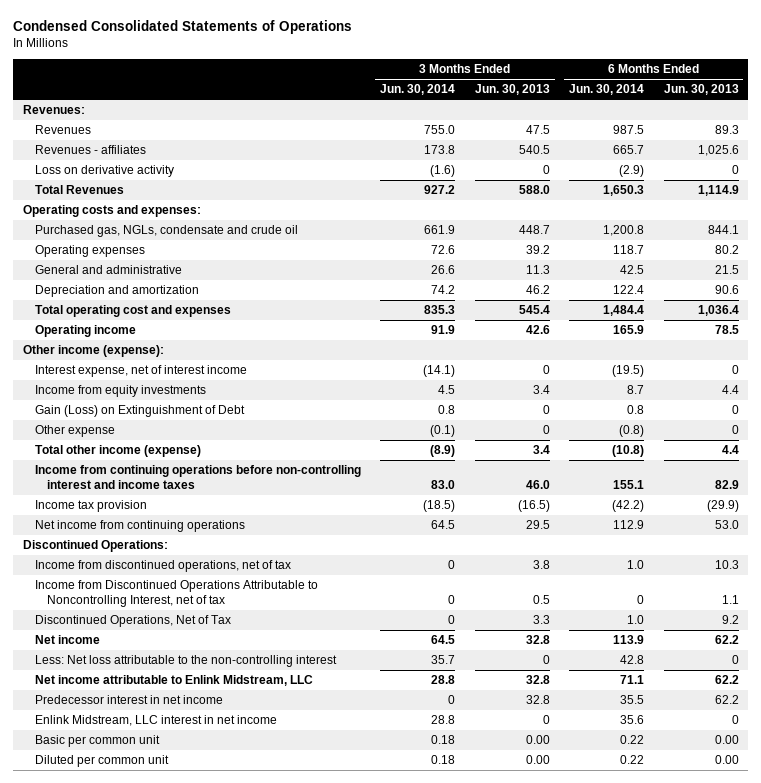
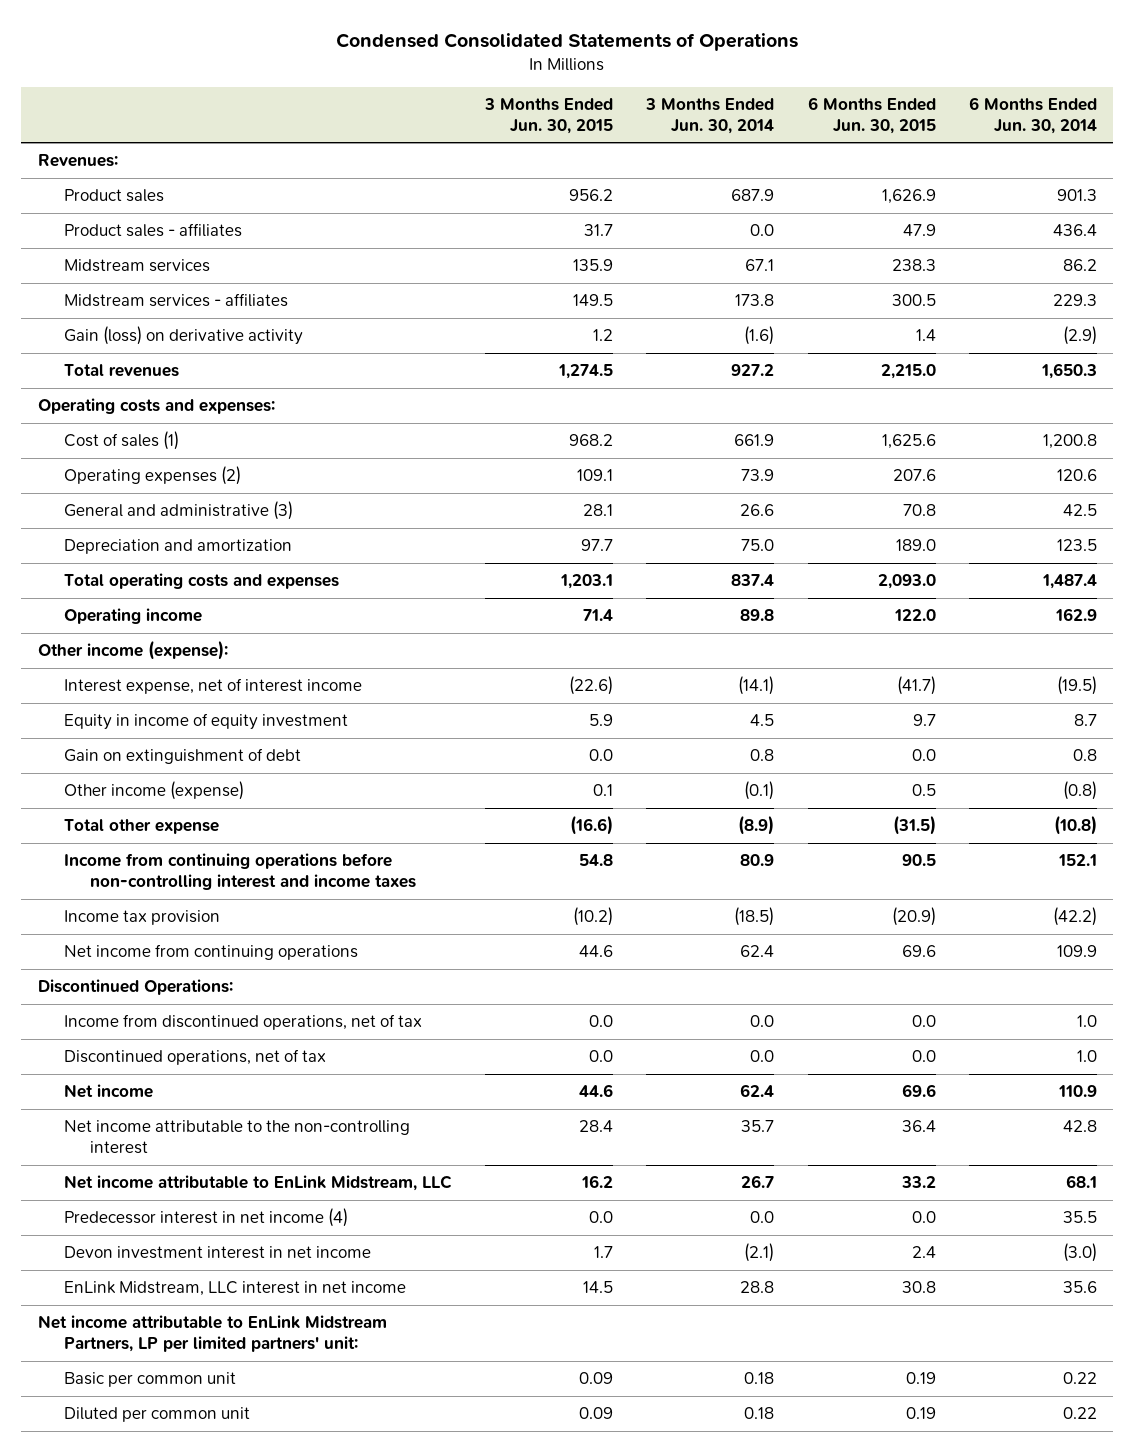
[474,84,550,96] Jun. 30, 2013 -> none
[663,84,739,96] Jun. 30, 2013 -> none
none -> [484,97,614,134] 3 Months Ended Jun. 30, 2015
none -> [807,96,936,134] 6 Months Ended Jun. 30, 2015
[34,125,91,135] Revenues -> none
[34,145,146,155] Revenues - affiliates -> none
none -> [63,189,164,203] Product sales
none -> [63,223,242,238] Product sales - affiliates
none -> [63,259,210,273] Midstream services
none -> [63,293,288,308] Midstream services - affiliates
[34,165,174,178] Loss on derivative activity -> [63,326,303,346] Gain (loss) on derivative activity
[34,185,124,195] Total Revenues -> [63,364,179,378] Total revenues
[34,225,298,238] Purchased gas, NGLs, condensate and crude oil -> [63,431,179,451] Cost of sales (1)
[34,245,145,258] Operating expenses -> [63,466,241,486] Operating expenses (2)
[431,245,456,255] 72.6 -> [741,469,775,482] 73.9
[613,245,645,255] 118.7 -> [1056,469,1097,482] 120.6
[34,265,182,275] General and administrative -> [63,501,293,521] General and administrative (3)
[431,285,456,295] 74.2 -> [741,539,775,552] 75.0
[613,285,645,295] 122.4 -> [1056,539,1097,552] 123.5
[34,305,231,318] Total operating cost and expenses -> [63,573,339,590] Total operating costs and expenses
[424,305,456,315] 835.3 -> [731,574,775,587] 837.4
[603,305,645,317] 1,484.4 -> [1041,574,1097,590] 1,487.4
[431,325,456,335] 91.9 -> [740,609,775,622] 89.8
[613,325,645,335] 165.9 -> [1054,608,1097,622] 162.9
[34,385,206,398] Income from equity investments -> [63,713,348,731] Equity in income of equity investment
[34,405,245,418] Gain (Loss) on Extinguishment of Debt -> [63,748,301,765] Gain on extinguishment of debt
[34,425,115,438] Other expense -> [63,781,244,801] Other income (expense)
[34,445,201,458] Total other income (expense) -> [63,819,219,835] Total other expense
[431,480,456,490] 83.0 -> [740,854,775,867] 80.9
[613,480,645,490] 155.1 -> [1057,854,1097,867] 152.1
[431,520,456,530] 64.5 -> [740,945,775,958] 62.4
[613,520,645,530] 112.9 -> [1056,945,1097,958] 109.9
[34,580,318,608] Income from Discontinued Operations Attributable to Noncontrolling Interest, net of tax -> none
[448,560,456,570] 0 -> [750,1015,775,1028] 0.0
[34,615,231,628] Discontinued Operations, Net of Tax -> [63,1049,326,1066] Discontinued operations, net of tax
[448,615,456,625] 0 -> [750,1050,775,1063] 0.0
[431,635,456,645] 64.5 -> [740,1084,775,1098] 62.4
[613,635,645,645] 113.9 -> [1057,1085,1097,1098] 110.9
[34,655,337,668] Less: Net loss attributable to the non-controlling interest -> [63,1120,410,1155] Net income attributable to the non-controlling interest
[34,675,313,687] Net income attributable to Enlink Midstream, LLC -> [63,1175,452,1192] Net income attributable to EnLink Midstream, LLC
[431,675,456,685] 28.8 -> [741,1175,775,1189] 26.7
[620,675,645,685] 71.1 -> [1065,1175,1097,1189] 68.1
[34,695,223,705] Predecessor interest in net income -> [63,1208,348,1228] Predecessor interest in net income (4)
[448,695,456,705] 0 -> [750,1211,775,1224] 0.0
none -> [63,1246,371,1260] Devon investment interest in net income
[34,715,277,727] Enlink Midstream, LLC interest in net income -> [63,1281,406,1297] EnLink Midstream, LLC interest in net income
none -> [37,1315,387,1353] Net income attributable to EnLink Midstream Partners, LP per limited partners' unit:

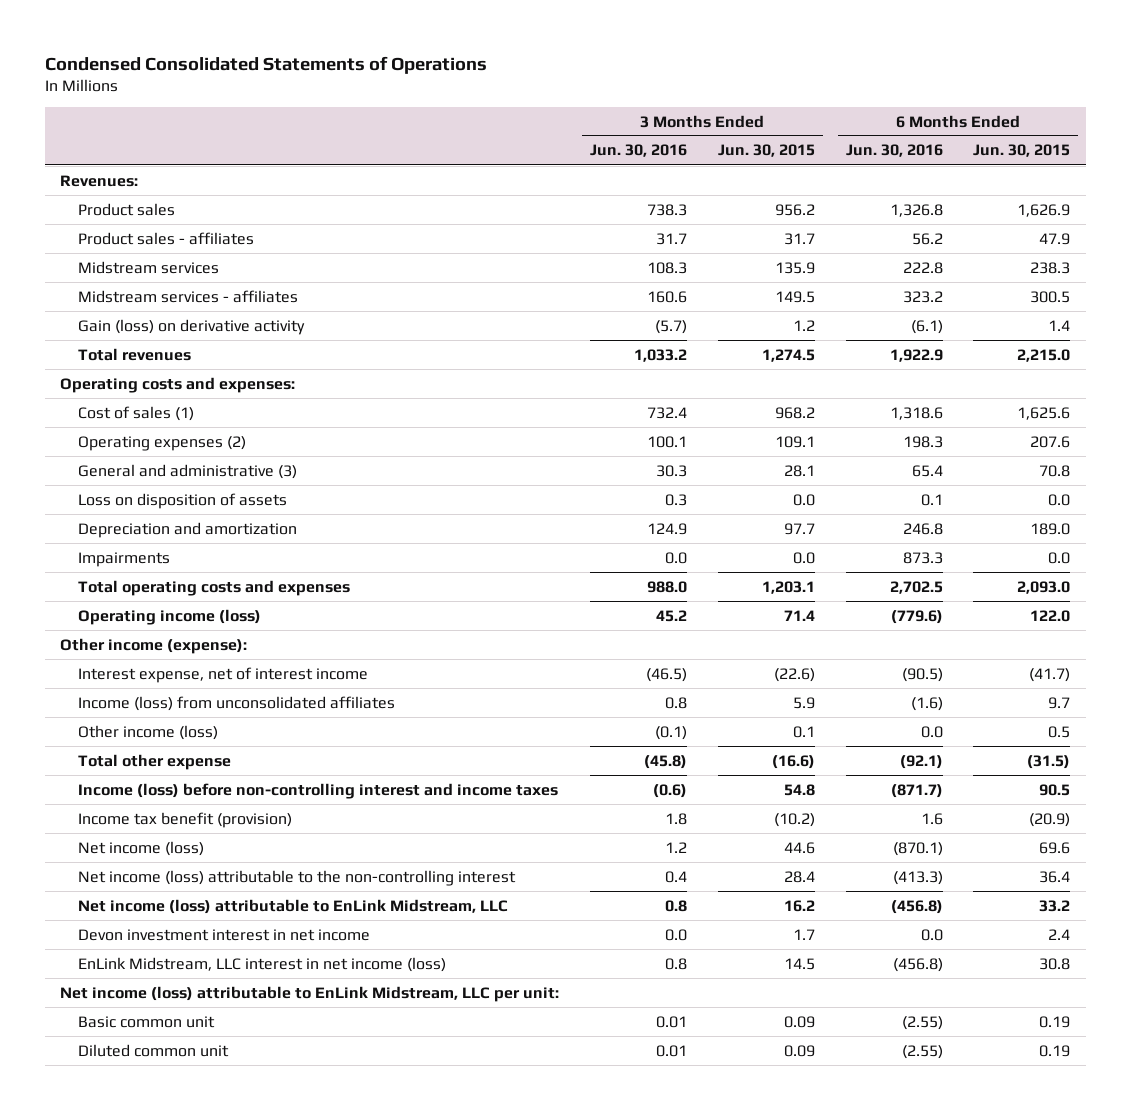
[645,97,775,134] 3 Months Ended Jun. 30, 2014 -> none
[968,96,1097,134] 6 Months Ended Jun. 30, 2014 -> none
none -> [590,144,688,158] Jun. 30, 2016
none -> [845,144,943,158] Jun. 30, 2016
none -> [78,492,288,509] Loss on disposition of assets
none -> [78,551,171,567] Impairments
[63,608,202,625] Operating income -> [78,608,262,625] Operating income (loss)
[63,748,301,765] Gain on extinguishment of debt -> none
[63,713,348,731] Equity in income of equity investment -> [78,695,396,711] Income (loss) from unconsolidated affiliates
[63,781,244,801] Other income (expense) -> [78,724,219,740] Other income (loss)
[63,944,358,961] Net income from continuing operations -> none
[37,979,233,996] Discontinued Operations: -> none
[63,1014,422,1031] Income from discontinued operations, net of tax -> none
[63,1049,326,1066] Discontinued operations, net of tax -> none
[63,1208,348,1228] Predecessor interest in net income (4) -> none
[63,853,417,891] Income from continuing operations before non-controlling interest and income taxes -> [78,782,559,799] Income (loss) before non-controlling interest and income taxes
[63,910,220,926] Income tax provision -> [78,811,293,828] Income tax benefit (provision)
[63,1084,153,1099] Net income -> [78,840,205,856] Net income (loss)
[63,1120,410,1155] Net income attributable to the non-controlling interest -> [78,869,517,886] Net income (loss) attributable to the non-controlling interest
[63,1175,452,1192] Net income attributable to EnLink Midstream, LLC -> [78,898,509,914] Net income (loss) attributable to EnLink Midstream, LLC
[63,1281,406,1297] EnLink Midstream, LLC interest in net income -> [78,956,447,972] EnLink Midstream, LLC interest in net income (loss)
[37,1315,387,1353] Net income attributable to EnLink Midstream Partners, LP per limited partners' unit: -> [60,985,560,1002] Net income (loss) attributable to EnLink Midstream, LLC per unit:
[63,1372,236,1388] Basic per common unit -> [78,1015,216,1028] Basic common unit
[63,1407,250,1423] Diluted per common unit -> [78,1043,230,1057] Diluted common unit

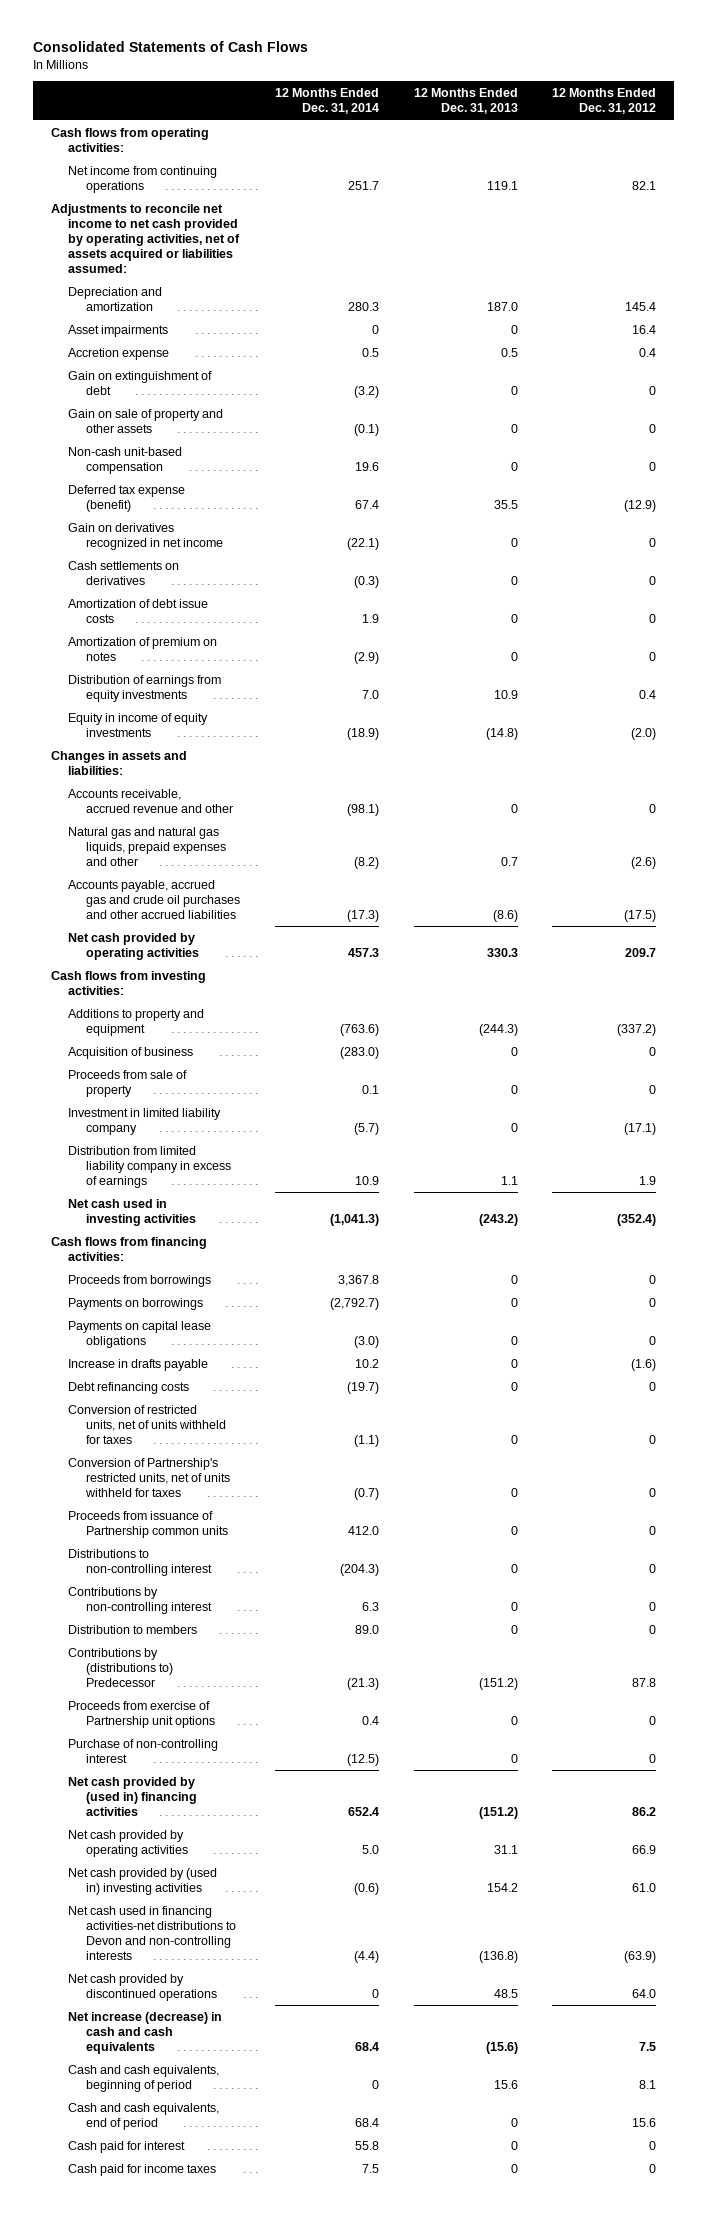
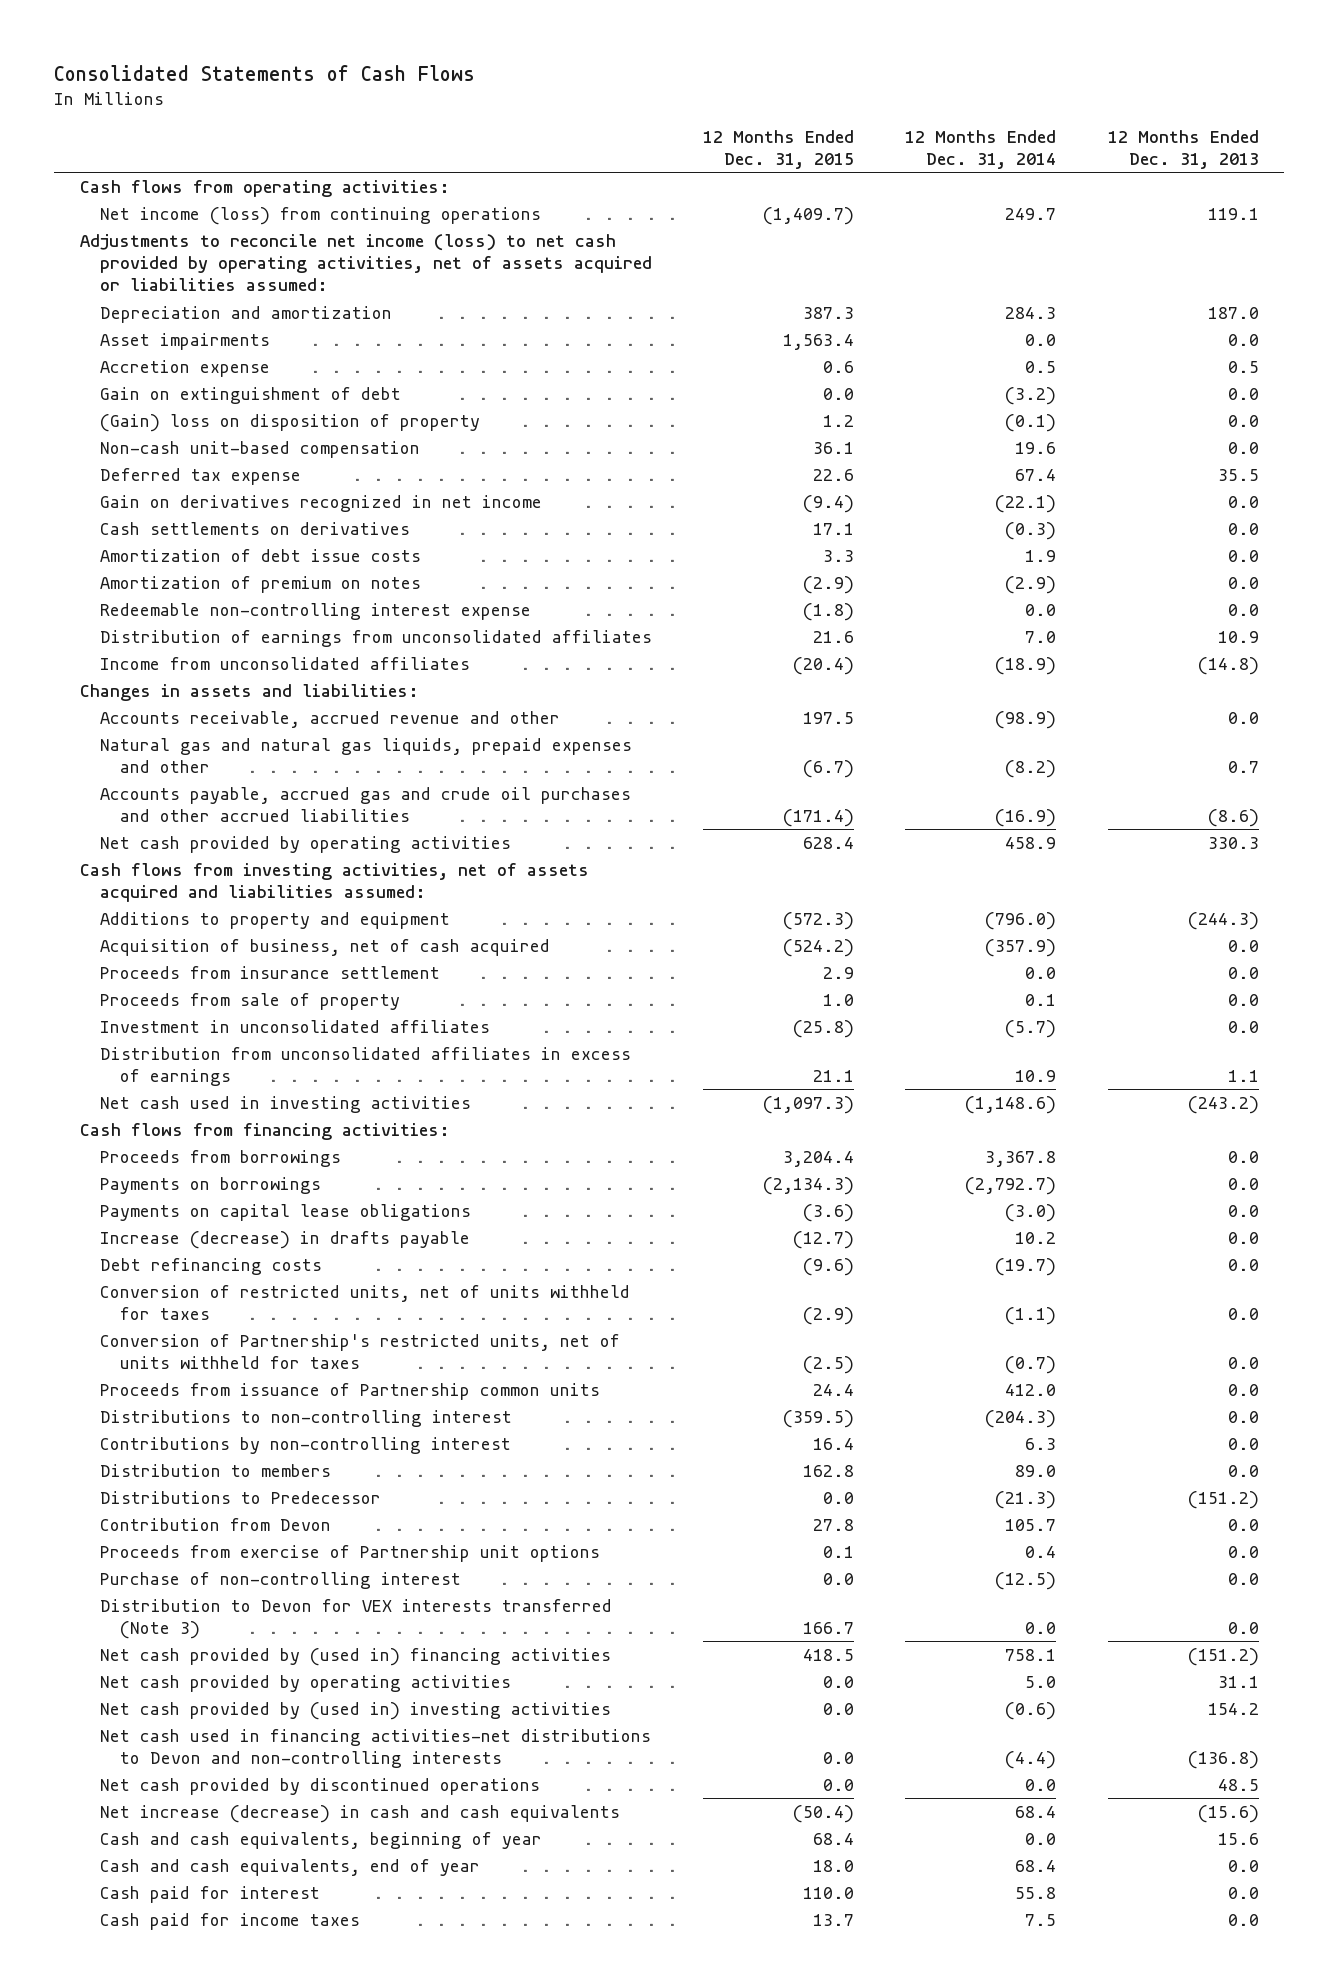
[552,88,657,115] 12 Months Ended Dec. 31, 2012 -> none
none -> [703,129,855,170] 12 Months Ended Dec. 31, 2015
[68,165,218,193] Net income from continuing operations -> [99,206,541,225] Net income (loss) from continuing operations
[348,180,380,190] 251.7 -> [1005,207,1057,220] 249.7
[50,203,241,274] Adjustments to reconcile net income to net cash provided by operating activities, net of assets acquired or liabilities assumed: -> [79,233,652,292] Adjustments to reconcile net income (loss) to net cash provided by operating activities, net of assets acquired or liabilities assumed:
[348,301,380,311] 280.3 -> [1005,306,1057,319] 284.3
[372,324,380,334] 0 -> [1025,333,1057,346] 0.0
[510,324,518,334] 0 -> [1227,333,1259,346] 0.0
[510,385,518,395] 0 -> [1227,387,1259,400] 0.0
[68,408,224,433] Gain on sale of property and other assets -> [99,413,480,432] (Gain) loss on disposition of property
[510,423,518,433] 0 -> [1227,414,1259,427] 0.0
[510,461,518,471] 0 -> [1227,441,1259,454] 0.0
[68,484,186,512] Deferred tax expense (benefit) -> [99,467,301,485] Deferred tax expense
[510,537,518,547] 0 -> [1227,495,1259,508] 0.0
[510,575,518,585] 0 -> [1227,522,1259,535] 0.0
[510,613,518,623] 0 -> [1227,549,1259,562] 0.0
[510,651,518,661] 0 -> [1227,576,1259,589] 0.0
none -> [99,602,531,620] Redeemable non-controlling interest expense
[68,674,222,702] Distribution of earnings from equity investments -> [99,629,652,647] Distribution of earnings from unconsolidated affiliates
[68,712,209,737] Equity in income of equity investments -> [99,656,470,670] Income from unconsolidated affiliates
[347,803,380,816] (98.1) -> [995,710,1057,729] (98.9)
[510,803,518,813] 0 -> [1227,711,1259,724] 0.0
[347,909,380,922] (17.3) -> [995,808,1057,827] (16.9)
[348,947,380,957] 457.3 -> [1005,836,1057,849] 458.9
[50,970,206,995] Cash flows from investing activities: -> [79,862,589,902] Cash flows from investing activities, net of assets acquired and liabilities assumed:
[340,1023,380,1036] (763.6) -> [985,911,1057,930] (796.0)
[68,1046,194,1059] Acquisition of business -> [99,938,550,956] Acquisition of business, net of cash acquired
[340,1046,380,1059] (283.0) -> [985,938,1057,957] (357.9)
[510,1046,518,1056] 0 -> [1227,939,1259,952] 0.0
none -> [99,965,440,979] Proceeds from insurance settlement
[510,1084,518,1094] 0 -> [1227,993,1259,1006] 0.0
[68,1107,222,1135] Investment in limited liability company -> [99,1019,490,1033] Investment in unconsolidated affiliates
[510,1122,518,1132] 0 -> [1227,1020,1259,1033] 0.0
[68,1145,232,1188] Distribution from limited liability company in excess of earnings -> [99,1046,631,1086] Distribution from unconsolidated affiliates in excess of earnings
[330,1213,380,1226] (1,041.3) -> [965,1095,1057,1114] (1,148.6)
[510,1274,518,1284] 0 -> [1227,1150,1259,1163] 0.0
[510,1297,518,1307] 0 -> [1227,1177,1259,1190] 0.0
[510,1335,518,1345] 0 -> [1227,1204,1259,1217] 0.0
[68,1358,209,1371] Increase in drafts payable -> [99,1230,470,1249] Increase (decrease) in drafts payable
[510,1358,518,1368] 0 -> [1227,1231,1259,1244] 0.0
[510,1381,518,1391] 0 -> [1227,1258,1259,1271] 0.0
[510,1434,518,1444] 0 -> [1227,1307,1259,1320] 0.0
[510,1487,518,1497] 0 -> [1227,1356,1259,1369] 0.0
[510,1525,518,1535] 0 -> [1227,1383,1259,1396] 0.0
[510,1563,518,1573] 0 -> [1227,1410,1259,1423] 0.0
[510,1601,518,1611] 0 -> [1227,1437,1259,1450] 0.0
[510,1624,518,1634] 0 -> [1227,1464,1259,1477] 0.0
[68,1647,174,1687] Contributions by (distributions to) Predecessor -> [99,1490,381,1504] Distributions to Predecessor
none -> [99,1517,331,1531] Contribution from Devon
[510,1715,518,1725] 0 -> [1227,1545,1259,1558] 0.0
[510,1753,518,1763] 0 -> [1227,1572,1259,1585] 0.0
none -> [99,1598,612,1639] Distribution to Devon for VEX interests transferred (Note 3)
[348,1806,380,1816] 652.4 -> [1005,1648,1057,1661] 758.1
[372,1988,380,1998] 0 -> [1025,1778,1057,1791] 0.0
[68,2064,220,2092] Cash and cash equivalents, beginning of period -> [99,1831,542,1849] Cash and cash equivalents, beginning of year
[372,2079,380,2089] 0 -> [1025,1832,1057,1845] 0.0
[68,2102,220,2130] Cash and cash equivalents, end of period -> [99,1858,480,1876] Cash and cash equivalents, end of year
[510,2117,518,2127] 0 -> [1227,1859,1259,1872] 0.0
[510,2140,518,2150] 0 -> [1227,1886,1259,1899] 0.0
[510,2163,518,2173] 0 -> [1227,1913,1259,1926] 0.0

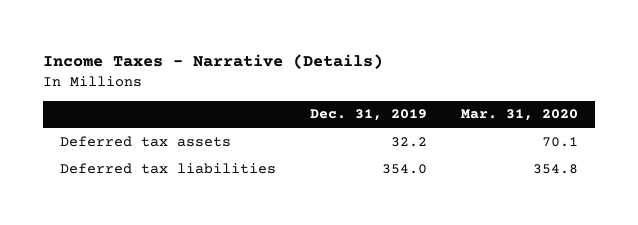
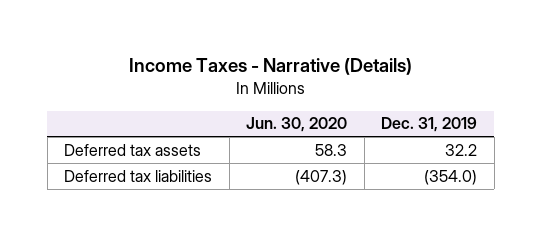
[461,109,579,122] Mar. 31, 2020 -> none
none -> [246,117,348,133] Jun. 30, 2020
[382,163,428,174] 354.0 -> [424,169,478,185] (354.0)

